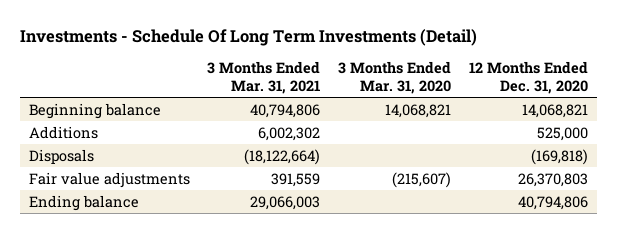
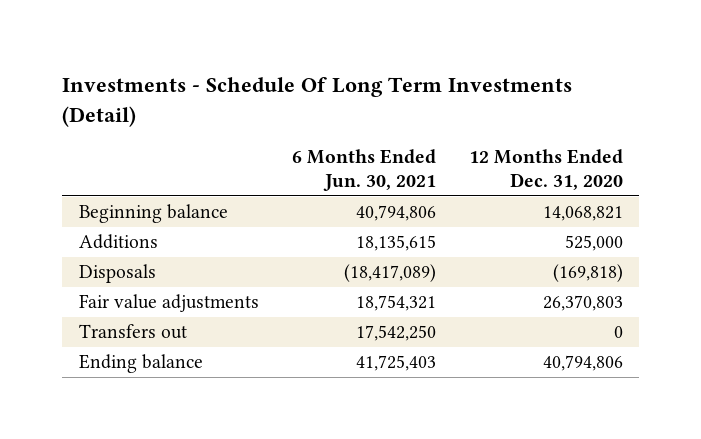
[207,61,321,95] 3 Months Ended Mar. 31, 2021 -> none
[338,61,452,95] 3 Months Ended Mar. 31, 2020 -> none
none -> [291,148,436,192] 6 Months Ended Jun. 30, 2021
none -> [78,324,187,340] Transfers out

